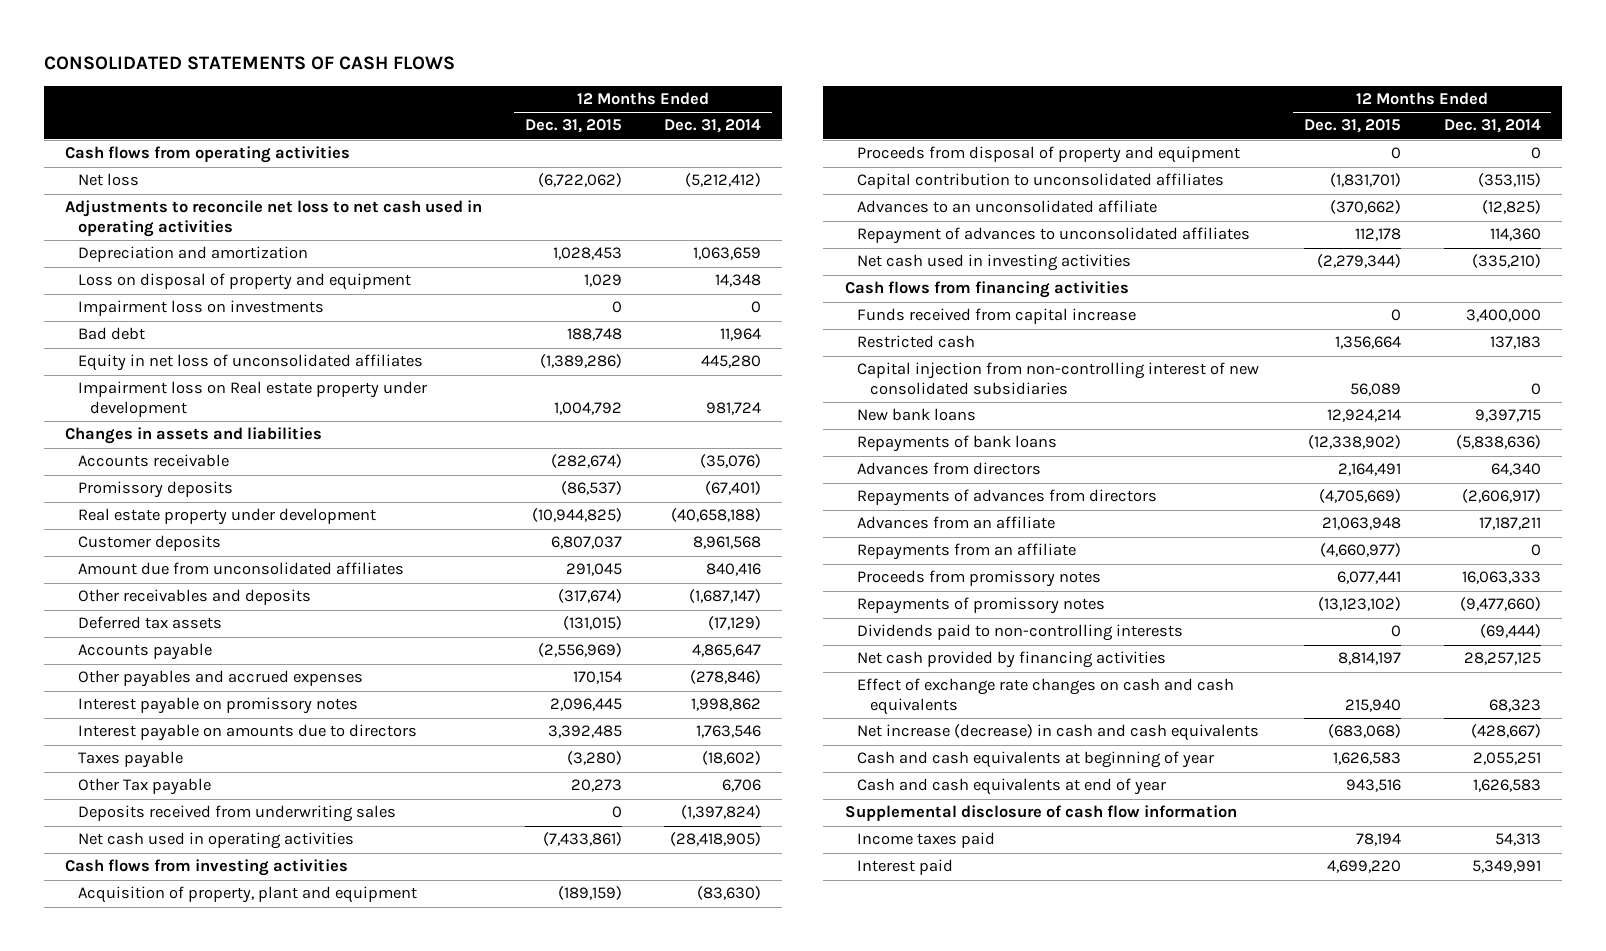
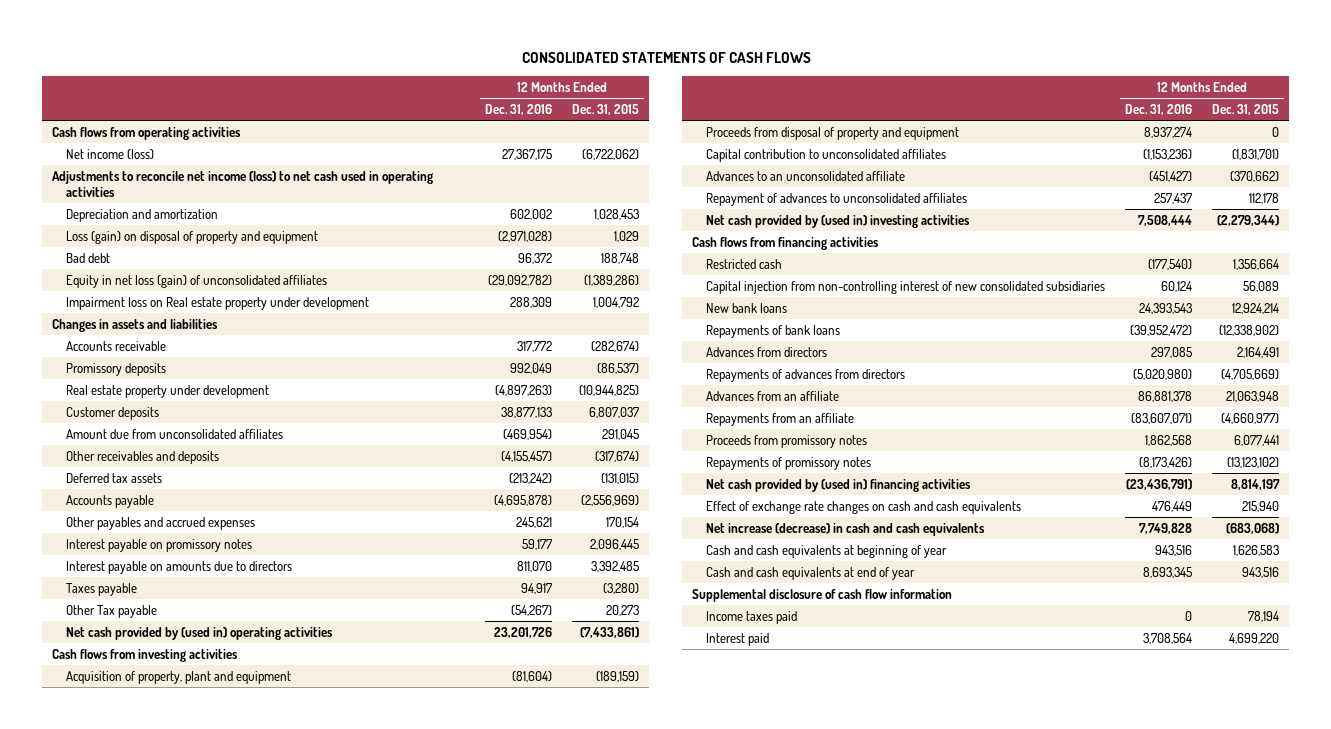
[664,119,762,134] Dec. 31, 2014 -> none
none -> [485,103,553,115] Dec. 31, 2016
[77,173,139,187] Net loss -> [66,148,155,159] Net income (loss)
[65,200,483,238] Adjustments to reconcile net loss to net cash used in operating activities -> [52,170,434,198] Adjustments to reconcile net income (loss) to net cash used in operating activities
[77,300,324,317] Impairment loss on investments -> none
[77,273,411,291] Loss on disposal of property and equipment -> [66,230,319,244] Loss (gain) on disposal of property and equipment
[77,354,423,372] Equity in net loss of unconsolidated affiliates -> [66,274,328,288] Equity in net loss (gain) of unconsolidated affiliates
[77,805,396,823] Deposits received from underwriting sales -> none
[77,832,354,850] Net cash used in operating activities -> [66,626,334,640] Net cash provided by (used in) operating activities
[857,254,1132,272] Net cash used in investing activities -> [706,214,971,228] Net cash provided by (used in) investing activities
[857,308,1137,325] Funds received from capital increase -> none
[857,624,1184,642] Dividends paid to non-controlling interests -> none
[857,651,1167,669] Net cash provided by financing activities -> [706,478,972,492] Net cash provided by (used in) financing activities

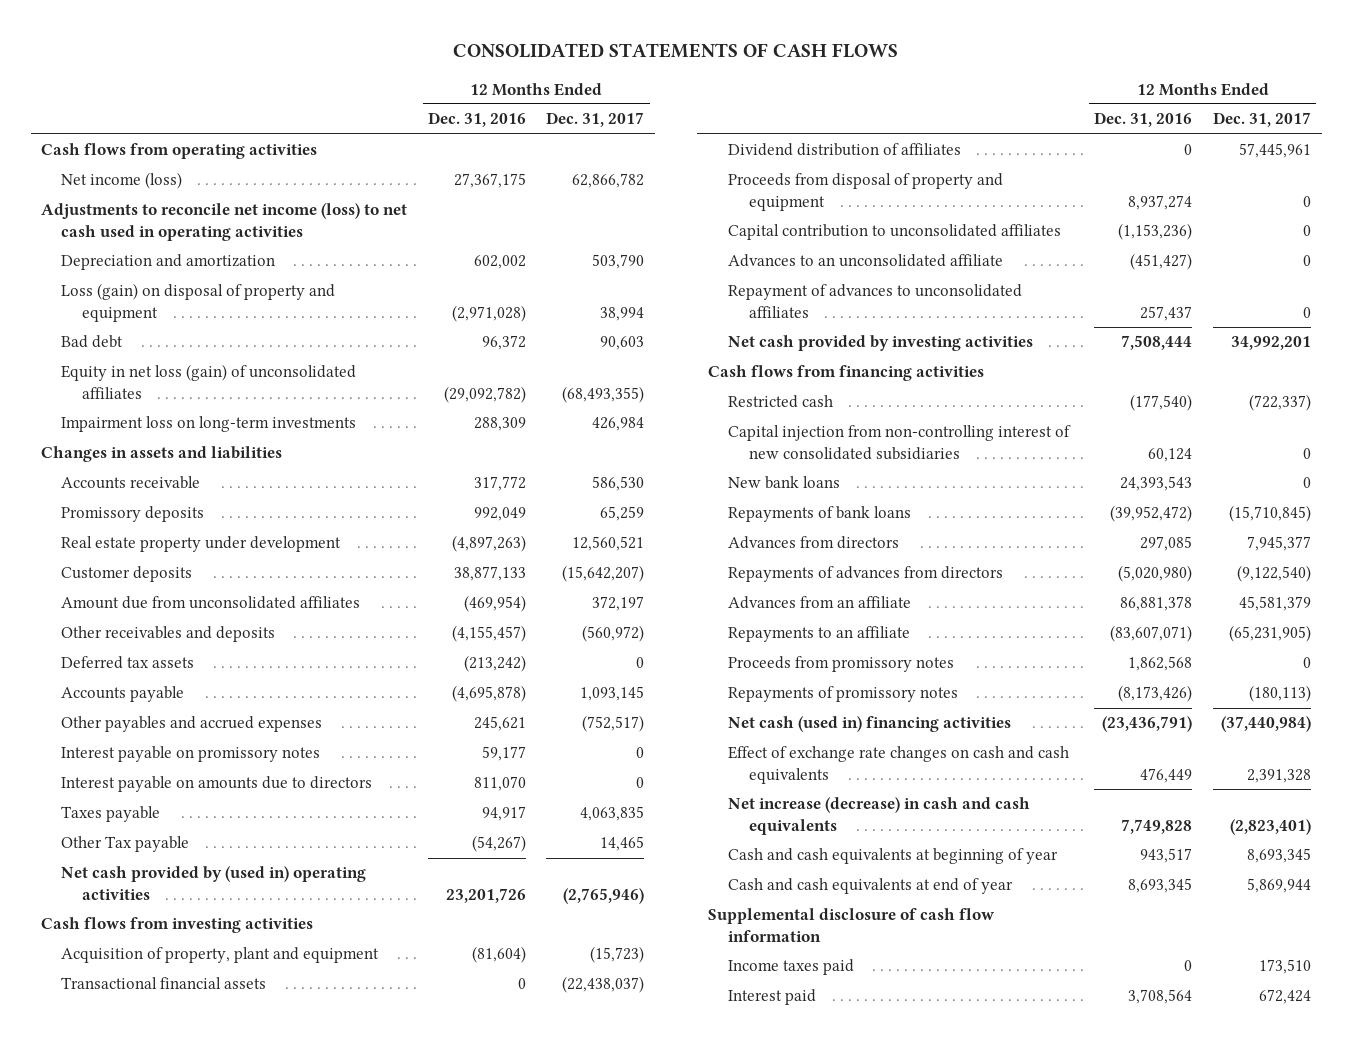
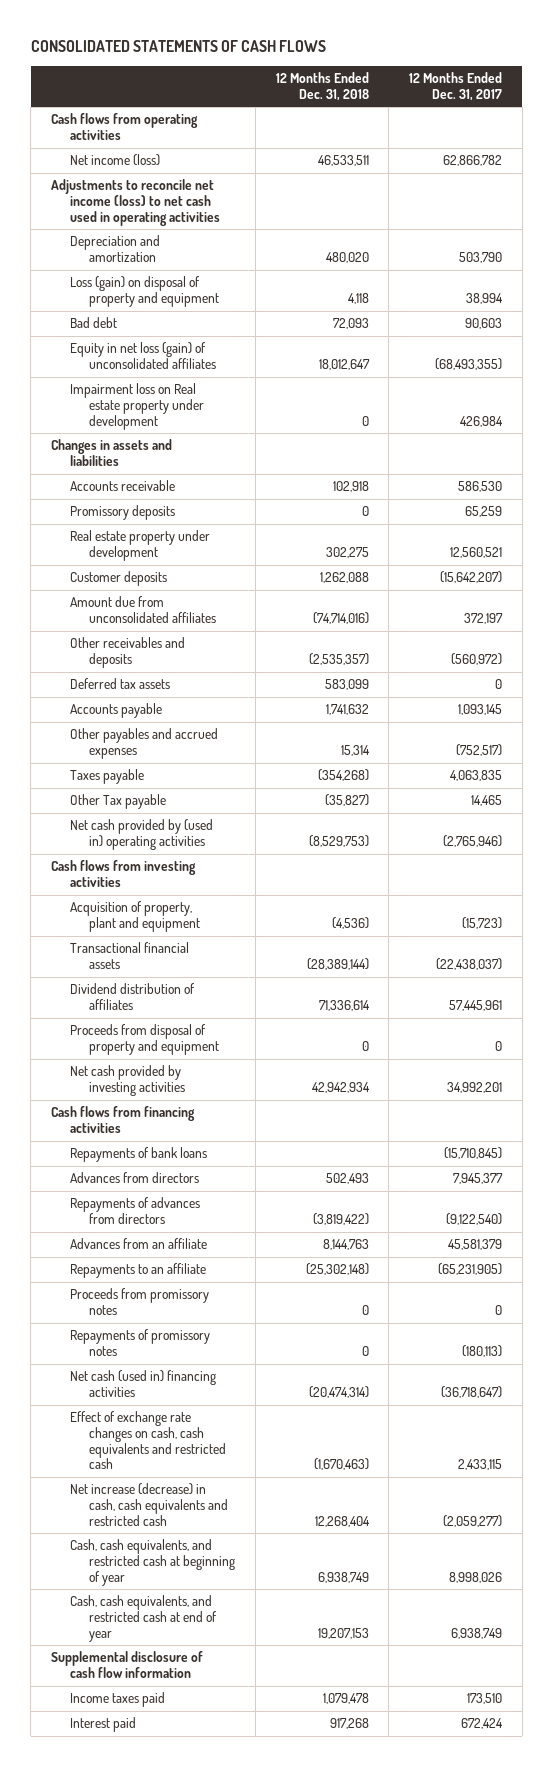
[427,112,526,128] Dec. 31, 2016 -> none
none -> [275,72,369,101] 12 Months Ended Dec. 31, 2018
[61,416,357,433] Impairment loss on long-term investments -> [70,383,205,430] Impairment loss on Real estate property under development
[61,746,321,763] Interest payable on promissory notes -> none
[61,776,373,793] Interest payable on amounts due to directors -> none
[728,224,1062,241] Capital contribution to unconsolidated affiliates -> none
[728,254,1004,268] Advances to an unconsolidated affiliate -> none
[728,284,1023,318] Repayment of advances to unconsolidated affiliates -> none
[728,395,834,409] Restricted cash -> none
[728,425,1072,460] Capital injection from non-controlling interest of new consolidated subsidiaries -> none
[728,476,841,490] New bank loans -> none
[1221,716,1312,733] (37,440,984) -> [441,1386,503,1399] (36,718,647)
[728,746,1070,784] Effect of exchange rate changes on cash and cash equivalents -> [70,1411,227,1470] Effect of exchange rate changes on cash, cash equivalents and restricted cash
[1247,768,1312,783] 2,391,328 -> [458,1459,503,1471] 2,433,115
[728,797,1031,835] Net increase (decrease) in cash and cash equivalents -> [70,1483,229,1526] Net increase (decrease) in cash, cash equivalents and restricted cash
[1230,818,1312,835] (2,823,401) -> [443,1514,503,1527] (2,059,277)
[728,848,1059,865] Cash and cash equivalents at beginning of year -> [70,1539,236,1586] Cash, cash equivalents, and restricted cash at beginning of year
[1247,848,1312,864] 8,693,345 -> [449,1571,503,1583] 8,998,026
[728,878,1014,895] Cash and cash equivalents at end of year -> [70,1595,218,1642] Cash, cash equivalents, and restricted cash at end of year
[1247,878,1312,894] 5,869,944 -> [451,1627,503,1639] 6,938,749

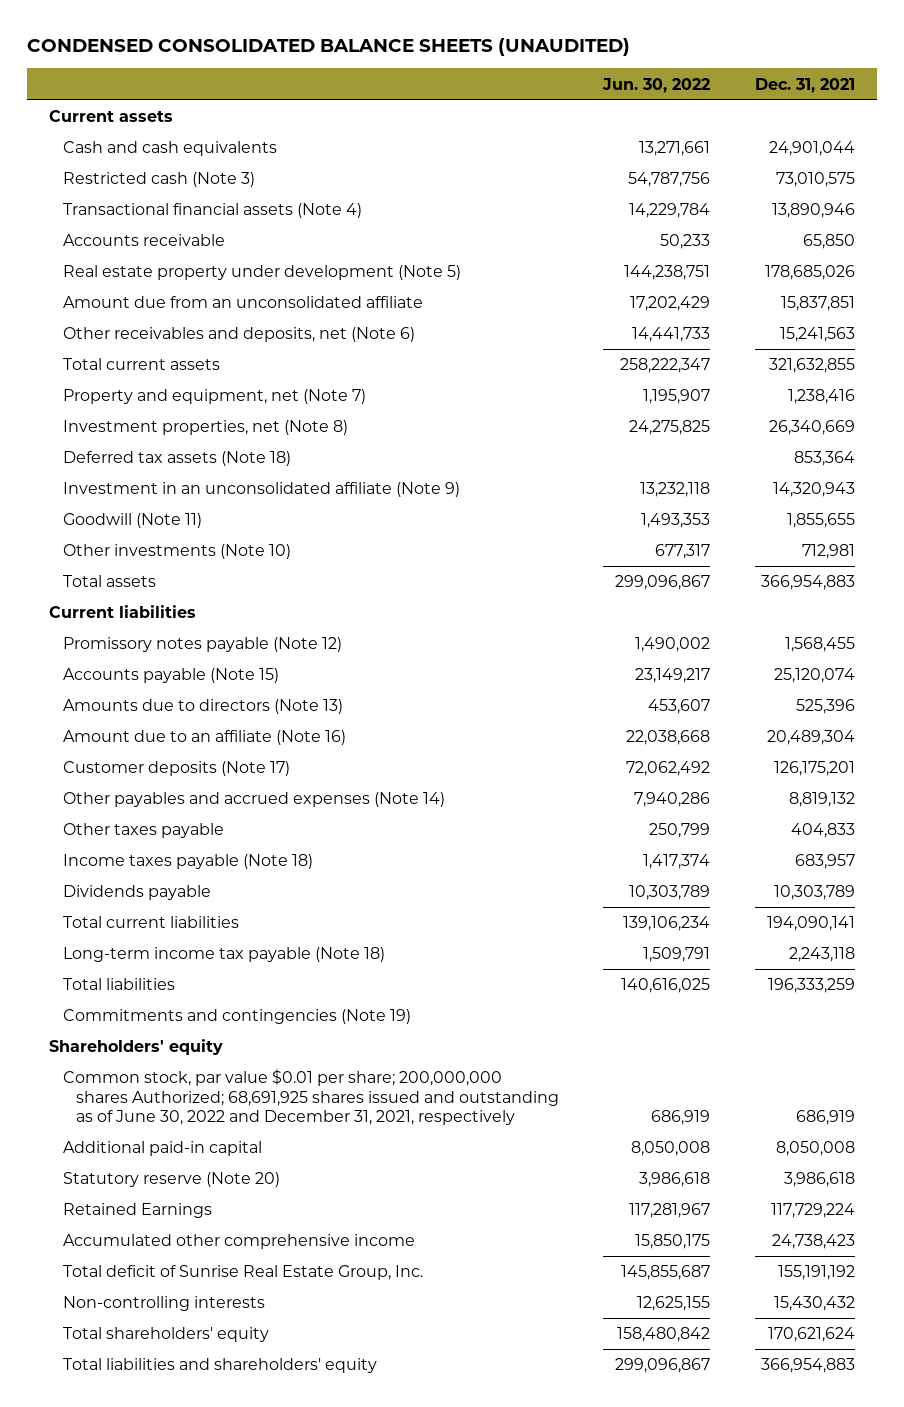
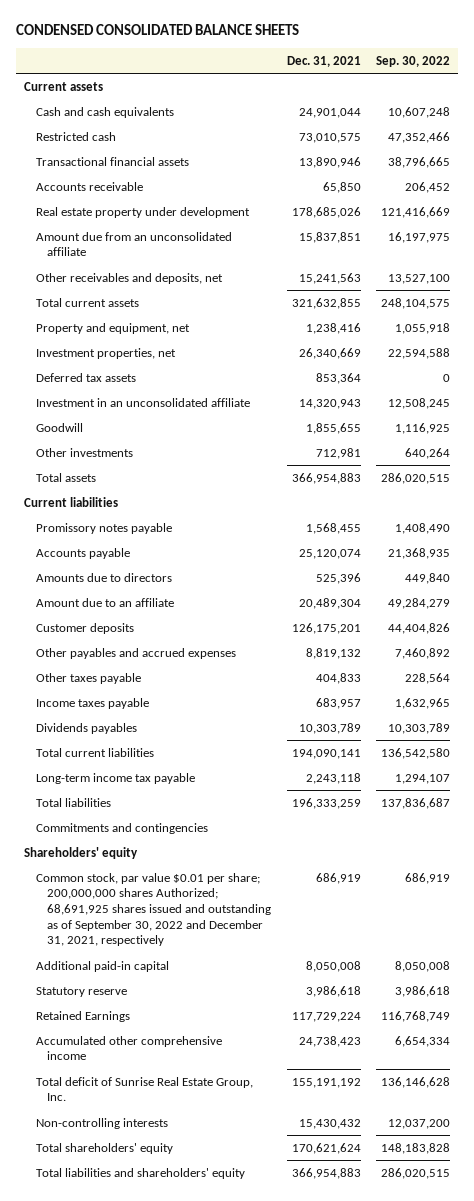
[26,38,630,57] CONDENSED CONSOLIDATED BALANCE SHEETS (UNAUDITED) -> [16,24,300,36] CONDENSED CONSOLIDATED BALANCE SHEETS
[602,77,711,93] Jun. 30, 2022 -> none
none -> [376,55,451,67] Sep. 30, 2022
[62,172,255,188] Restricted cash (Note 3) -> [35,131,116,141] Restricted cash
[62,203,362,219] Transactional financial assets (Note 4) -> [35,156,189,166] Transactional financial assets
[62,265,461,281] Real estate property under development (Note 5) -> [35,206,250,218] Real estate property under development
[62,327,415,343] Other receivables and deposits, net (Note 6) -> [35,272,223,284] Other receivables and deposits, net
[62,389,366,405] Property and equipment, net (Note 7) -> [35,322,190,334] Property and equipment, net
[62,420,348,436] Investment properties, net (Note 8) -> [35,347,176,359] Investment properties, net
[62,451,291,467] Deferred tax assets (Note 18) -> [35,372,136,382] Deferred tax assets
[62,482,460,498] Investment in an unconsolidated affiliate (Note 9) -> [35,397,250,407] Investment in an unconsolidated affiliate
[62,513,202,529] Goodwill (Note 11) -> [35,422,83,432] Goodwill
[62,544,291,560] Other investments (Note 10) -> [35,447,133,457] Other investments
[62,637,342,653] Promissory notes payable (Note 12) -> [35,522,172,534] Promissory notes payable
[62,668,279,684] Accounts payable (Note 15) -> [35,547,130,559] Accounts payable
[62,699,343,715] Amounts due to directors (Note 13) -> [35,572,172,582] Amounts due to directors
[62,730,346,746] Amount due to an affiliate (Note 16) -> [35,597,174,607] Amount due to an affiliate
[62,761,290,777] Customer deposits (Note 17) -> [35,622,134,634] Customer deposits
[62,792,445,808] Other payables and accrued expenses (Note 14) -> [35,647,236,659] Other payables and accrued expenses
[62,854,313,870] Income taxes payable (Note 18) -> [35,697,149,709] Income taxes payable
[62,885,211,901] Dividends payable -> [35,722,137,734] Dividends payables
[62,947,385,963] Long-term income tax payable (Note 18) -> [35,772,195,784] Long-term income tax payable
[62,1009,411,1025] Commitments and contingencies (Note 19) -> [35,822,208,834] Commitments and contingencies
[62,1069,560,1126] Common stock, par value $0.01 per share; 200,000,000 shares Authorized; 68,691,925 shares issued and outstanding as of June 30, 2022 and December 31, 2021, respectively -> [35,872,272,947] Common stock, par value $0.01 per share; 200,000,000 shares Authorized; 68,691,925 shares issued and outstanding as of September 30, 2022 and December 31, 2021, respectively
[62,1172,280,1188] Statutory reserve (Note 20) -> [35,986,127,997] Statutory reserve

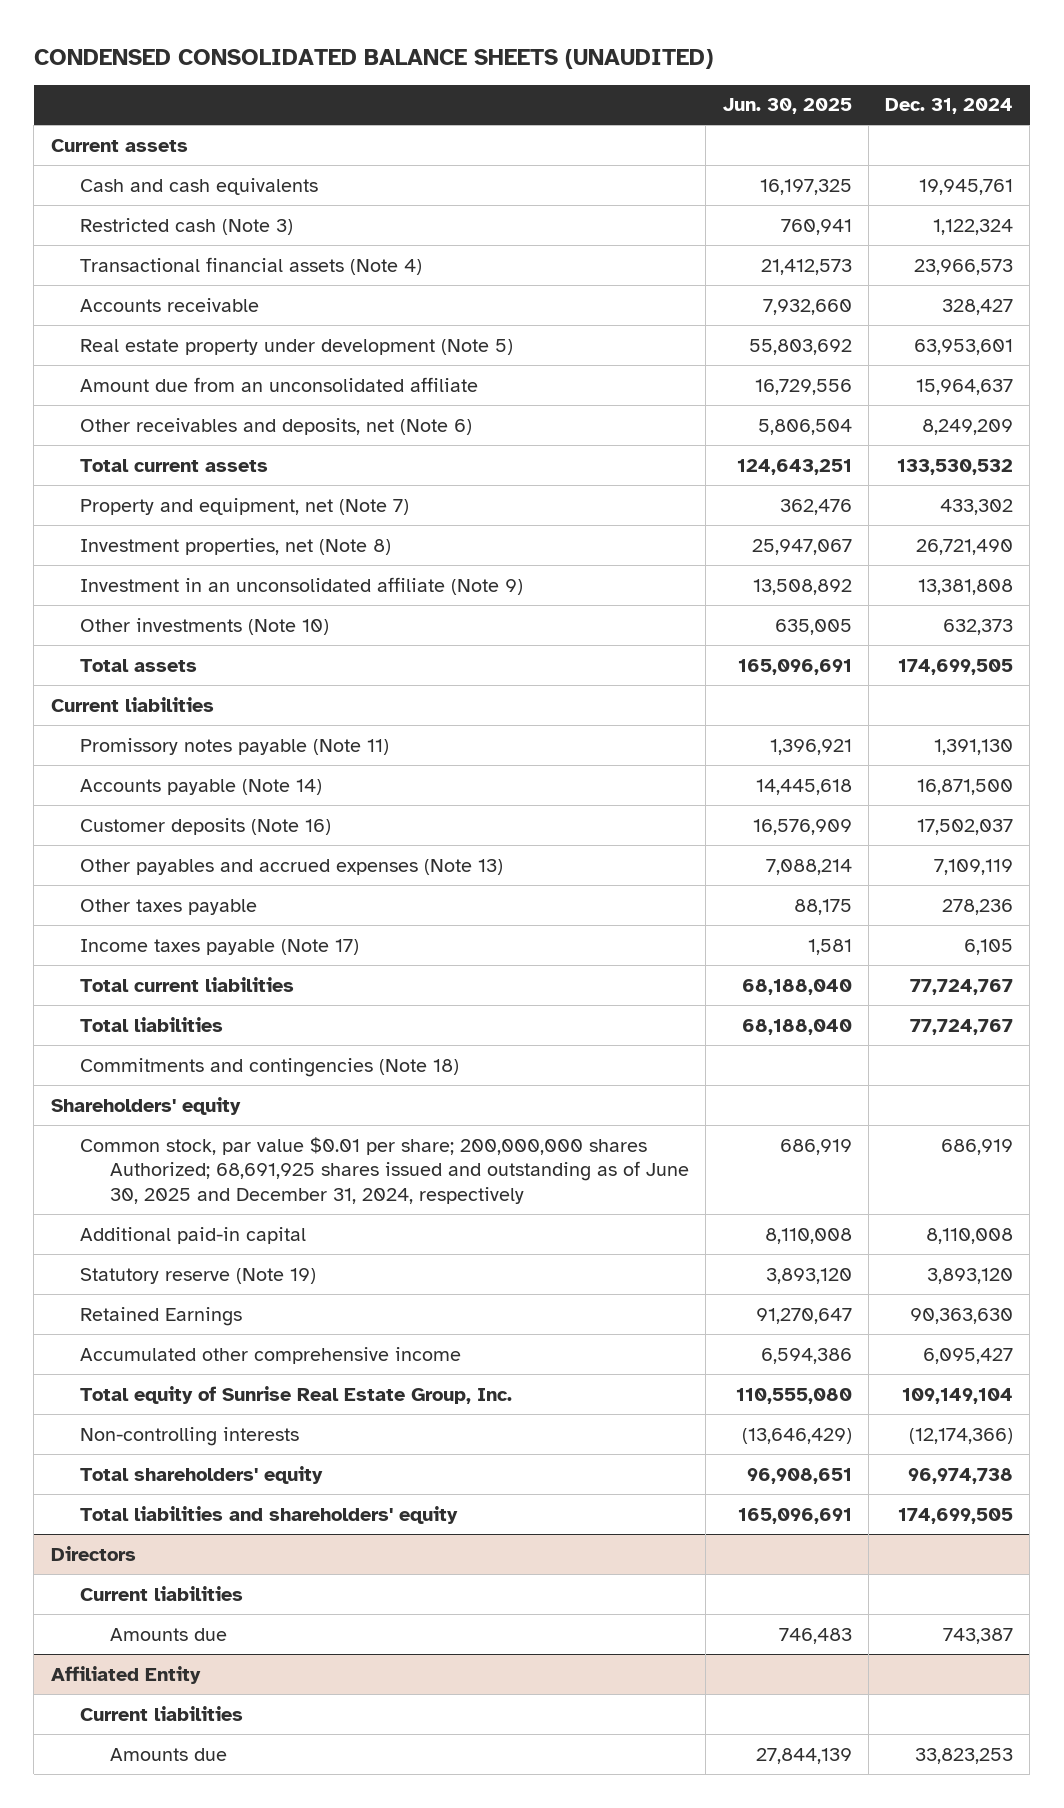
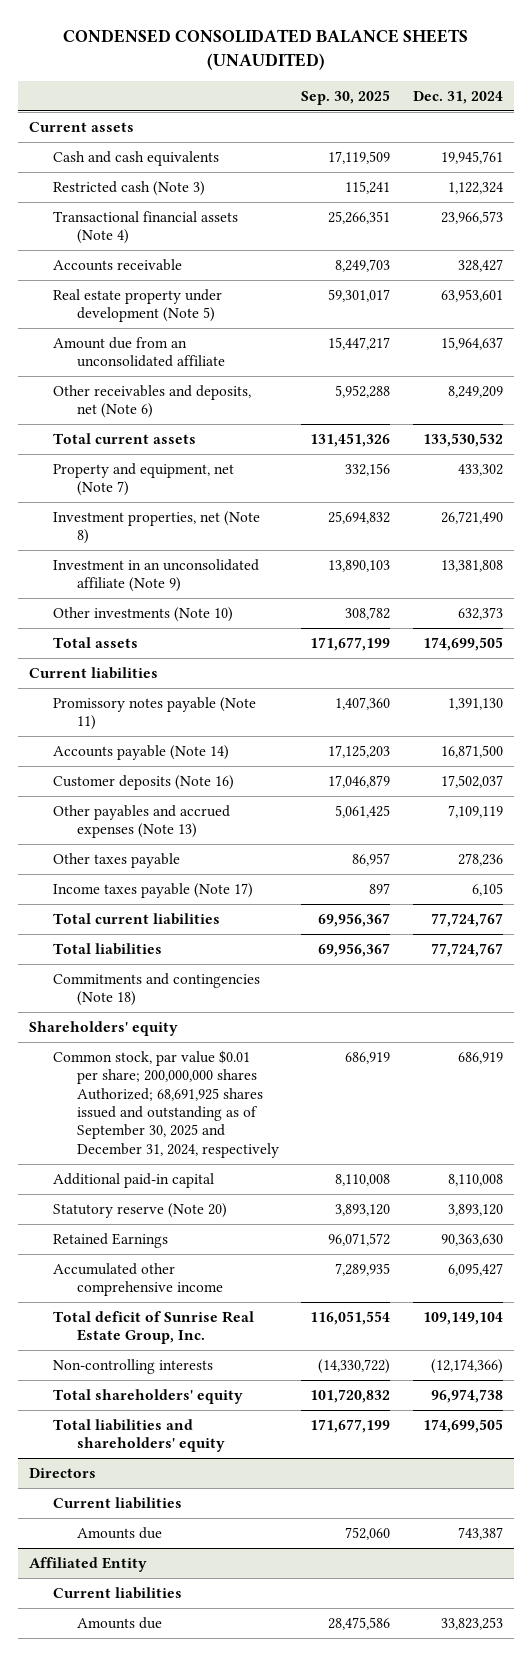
[722,98,852,115] Jun. 30, 2025 -> none
none -> [301,90,391,106] Sep. 30, 2025
[80,1136,690,1205] Common stock, par value $0.01 per share; 200,000,000 shares Authorized; 68,691,925 shares issued and outstanding as of June 30, 2025 and December 31, 2024, respectively -> [53,1049,280,1158] Common stock, par value $0.01 per share; 200,000,000 shares Authorized; 68,691,925 shares issued and outstanding as of September 30, 2025 and December 31, 2024, respectively
[80,1267,317,1284] Statutory reserve (Note 19) -> [53,1202,228,1218] Statutory reserve (Note 20)
[80,1385,513,1404] Total equity of Sunrise Real Estate Group, Inc. -> [53,1310,255,1345] Total deficit of Sunrise Real Estate Group, Inc.

